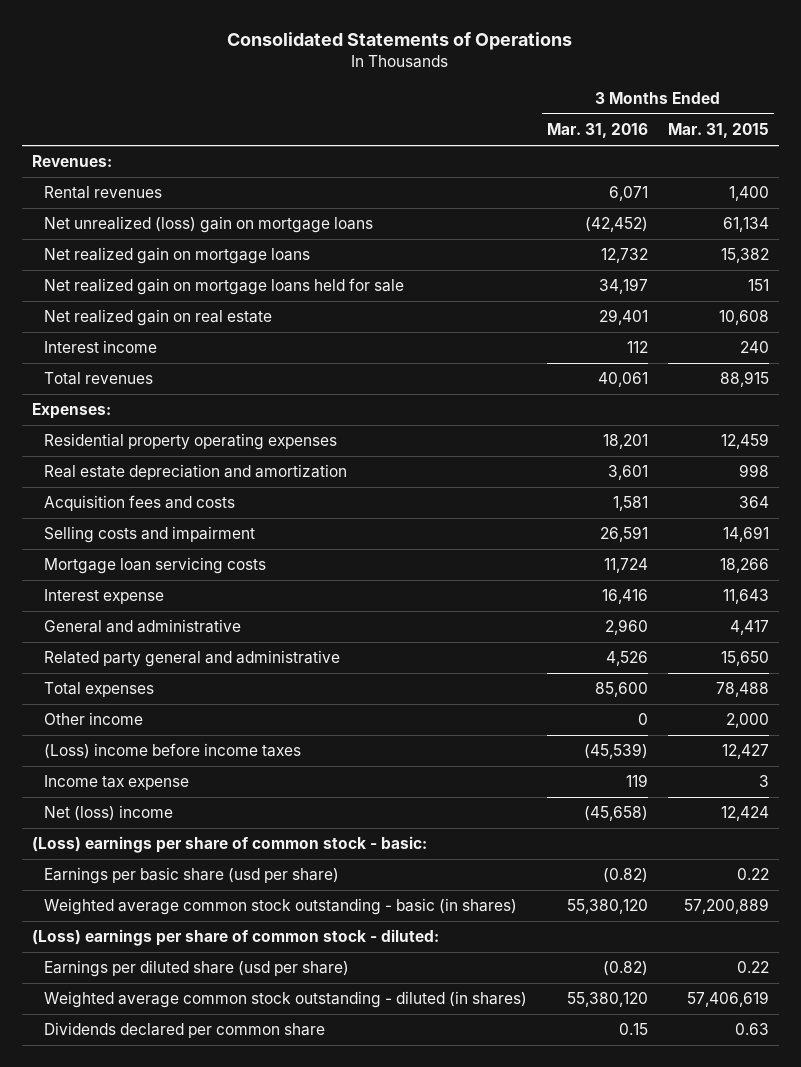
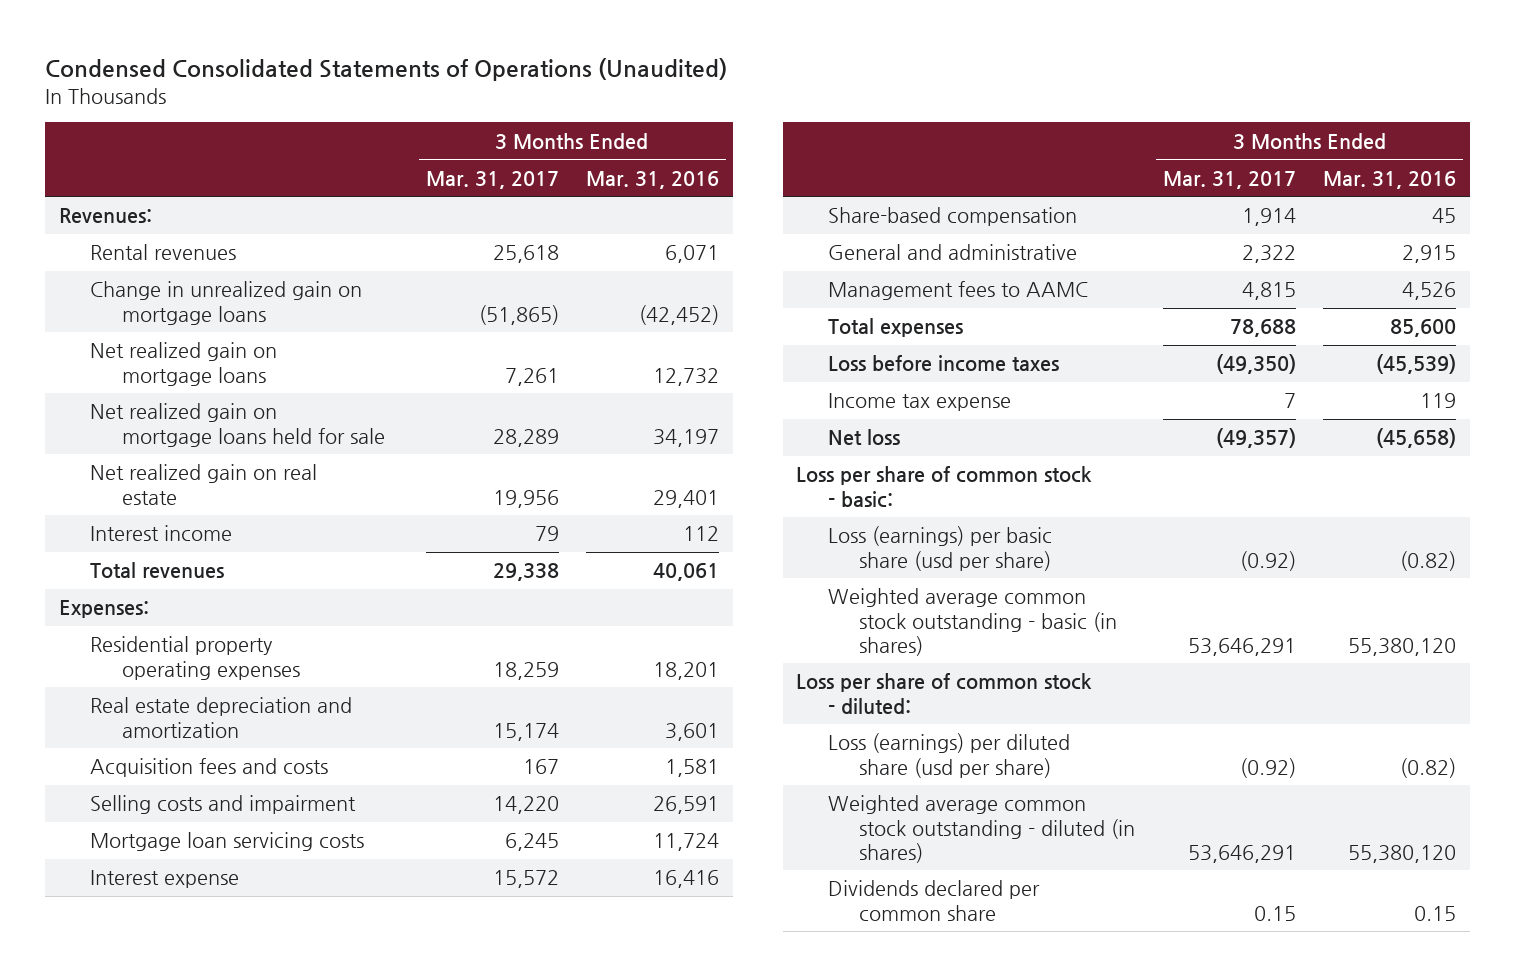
[227,31,573,50] Consolidated Statements of Operations -> [45,57,728,81] Condensed Consolidated Statements of Operations (Unaudited)
[668,123,770,139] Mar. 31, 2015 -> none
none -> [425,170,559,189] Mar. 31, 2017
[44,216,374,234] Net unrealized (loss) gain on mortgage loans -> [90,281,363,325] Change in unrealized gain on mortgage loans
none -> [827,207,1077,227] Share-based compensation
[605,619,649,636] 2,960 -> [1402,245,1457,264] 2,915
[44,650,341,668] Related party general and administrative -> [827,281,1088,301] Management fees to AAMC
[44,712,144,726] Other income -> none
[44,743,302,760] (Loss) income before income taxes -> [827,355,1059,373] Loss before income taxes
[44,805,174,822] Net (loss) income -> [827,429,900,446] Net loss
[31,836,427,854] (Loss) earnings per share of common stock - basic: -> [796,466,1093,508] Loss per share of common stock - basic:
[44,867,340,885] Earnings per basic share (usd per share) -> [827,526,1052,571] Loss (earnings) per basic share (usd per share)
[31,929,439,947] (Loss) earnings per share of common stock - diluted: -> [796,673,1093,714] Loss per share of common stock - diluted:
[44,960,350,978] Earnings per diluted share (usd per share) -> [827,733,1070,778] Loss (earnings) per diluted share (usd per share)

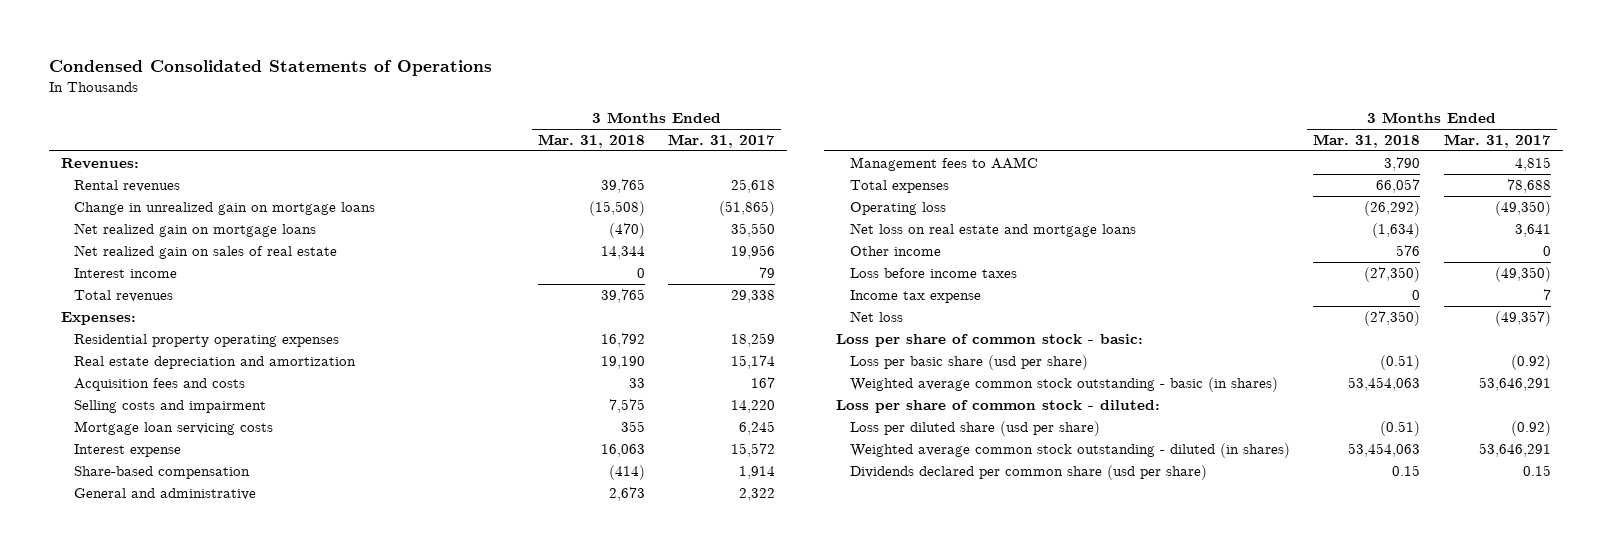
[45,57,728,81] Condensed Consolidated Statements of Operations (Unaudited) -> [49,60,493,77] Condensed Consolidated Statements of Operations
[586,170,720,189] Mar. 31, 2016 -> none
none -> [537,134,645,149] Mar. 31, 2018
[90,403,385,447] Net realized gain on mortgage loans held for sale -> none
[504,367,559,386] 7,261 -> [731,223,776,238] 35,550
[90,464,318,505] Net realized gain on real estate -> [74,245,338,260] Net realized gain on sales of real estate
none -> [849,202,946,216] Operating loss
none -> [849,223,1136,238] Net loss on real estate and mortgage loans
none -> [849,246,941,257] Other income
[827,526,1052,571] Loss (earnings) per basic share (usd per share) -> [849,355,1088,371] Loss per basic share (usd per share)
[827,733,1070,778] Loss (earnings) per diluted share (usd per share) -> [849,421,1100,437] Loss per diluted share (usd per share)
[827,880,1040,921] Dividends declared per common share -> [849,465,1207,481] Dividends declared per common share (usd per share)

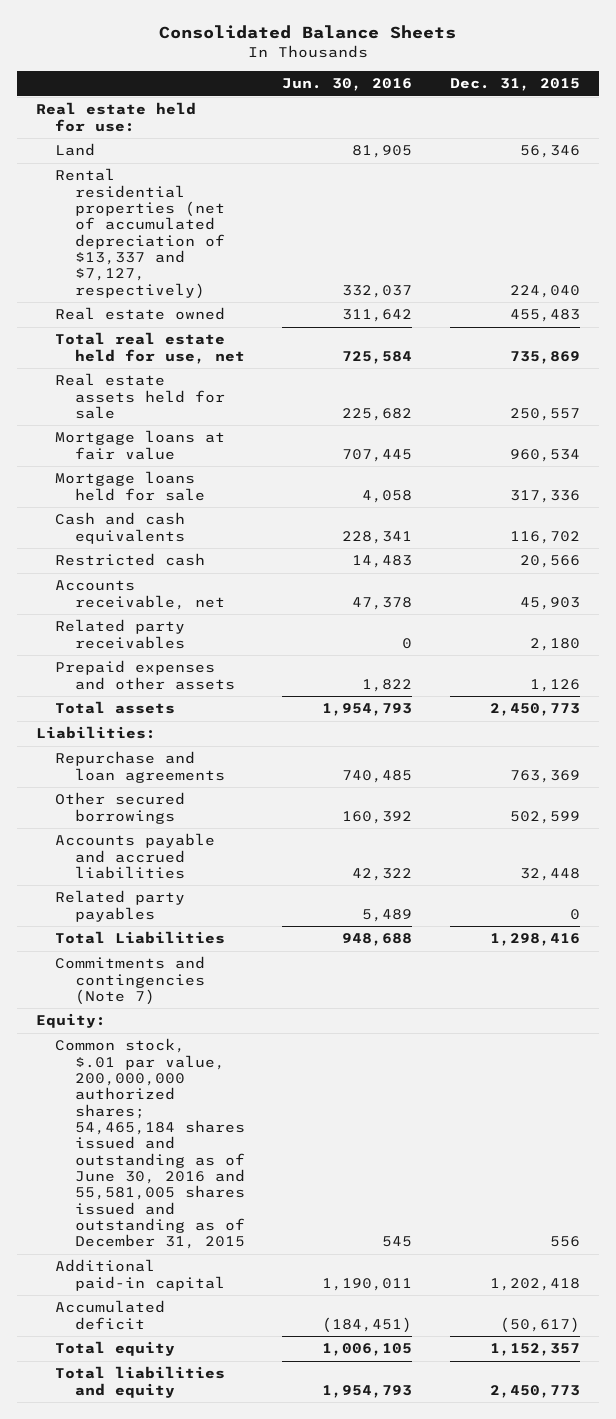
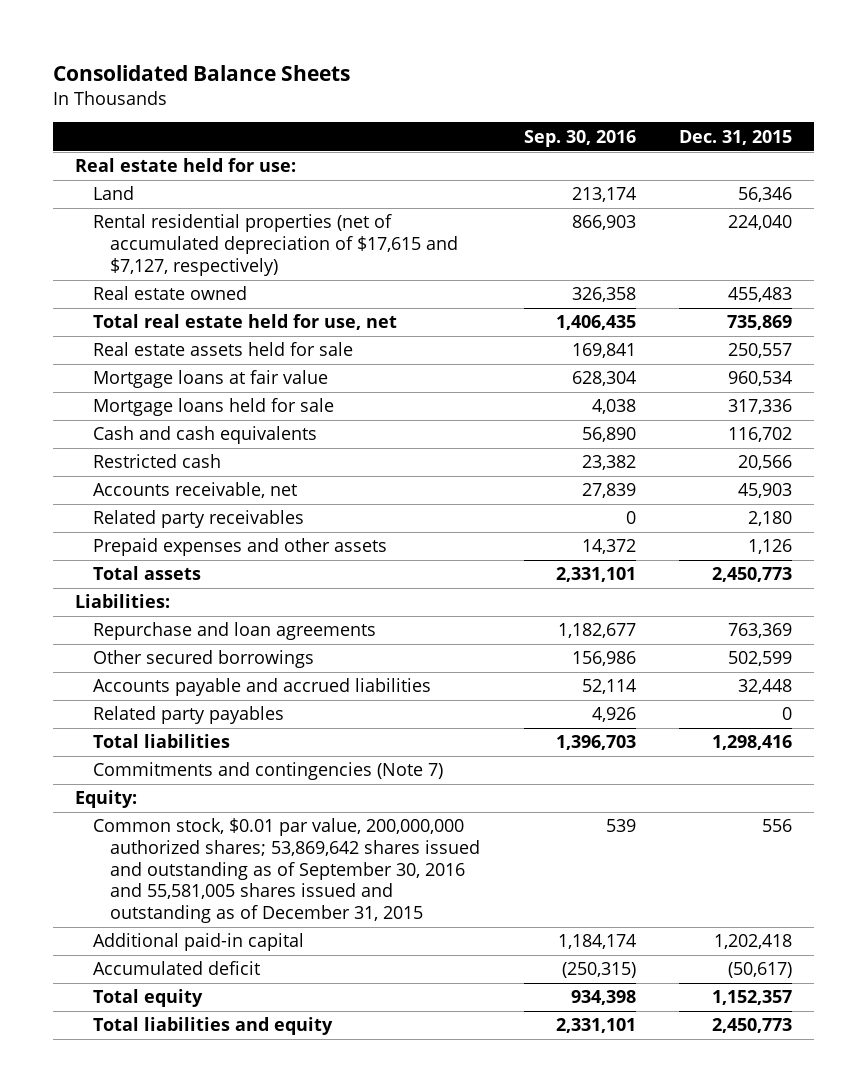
[282,78,413,92] Jun. 30, 2016 -> none
none -> [523,129,636,147] Sep. 30, 2016
[55,168,225,299] Rental residential properties (net of accumulated depreciation of $13,337 and $7,127, respectively) -> [92,214,458,276] Rental residential properties (net of accumulated depreciation of $17,615 and $7,127, respectively)
[55,931,226,945] Total Liabilities -> [92,734,230,749] Total liabilities
[55,1038,245,1250] Common stock, $.01 par value, 200,000,000 authorized shares; 54,465,184 shares issued and outstanding as of June 30, 2016 and 55,581,005 shares issued and outstanding as of December 31, 2015 -> [92,818,480,923] Common stock, $0.01 par value, 200,000,000 authorized shares; 53,869,642 shares issued and outstanding as of September 30, 2016 and 55,581,005 shares issued and outstanding as of December 31, 2015

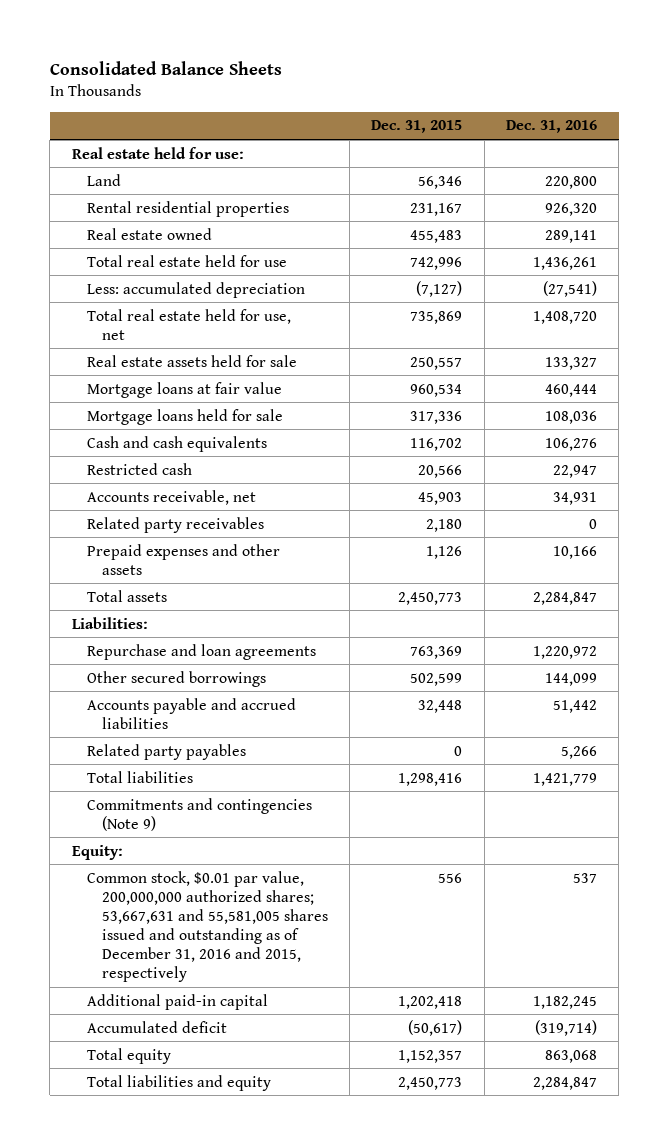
[523,129,636,147] Sep. 30, 2016 -> none
none -> [506,120,598,134] Dec. 31, 2016
[92,214,458,276] Rental residential properties (net of accumulated depreciation of $17,615 and $7,127, respectively) -> [86,200,289,217] Rental residential properties
[728,215,793,231] 224,040 -> [410,202,463,216] 231,167
none -> [86,254,287,267] Total real estate held for use
none -> [86,281,305,298] Less: accumulated depreciation
[92,762,443,781] Commitments and contingencies (Note 7) -> [86,797,312,831] Commitments and contingencies (Note 9)
[92,818,480,923] Common stock, $0.01 par value, 200,000,000 authorized shares; 53,869,642 shares issued and outstanding as of September 30, 2016 and 55,581,005 shares issued and outstanding as of December 31, 2015 -> [86,870,328,982] Common stock, $0.01 par value, 200,000,000 authorized shares; 53,667,631 and 55,581,005 shares issued and outstanding as of December 31, 2016 and 2015, respectively

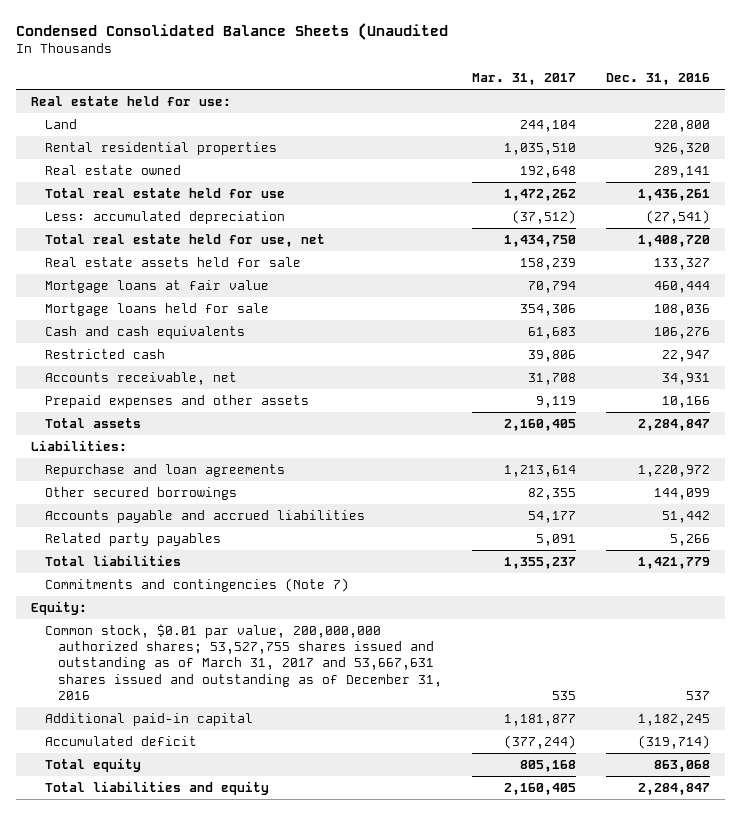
[49,60,282,75] Consolidated Balance Sheets -> [16,23,449,41] Condensed Consolidated Balance Sheets (Unaudited
[371,120,463,134] Dec. 31, 2015 -> none
none -> [471,73,576,86] Mar. 31, 2017
[86,516,264,533] Related party receivables -> none
[86,797,312,831] Commitments and contingencies (Note 9) -> [44,578,349,593] Commitments and contingencies (Note 7)
[86,870,328,982] Common stock, $0.01 par value, 200,000,000 authorized shares; 53,667,631 and 55,581,005 shares issued and outstanding as of December 31, 2016 and 2015, respectively -> [44,624,442,700] Common stock, $0.01 par value, 200,000,000 authorized shares; 53,527,755 shares issued and outstanding as of March 31, 2017 and 53,667,631 shares issued and outstanding as of December 31, 2016

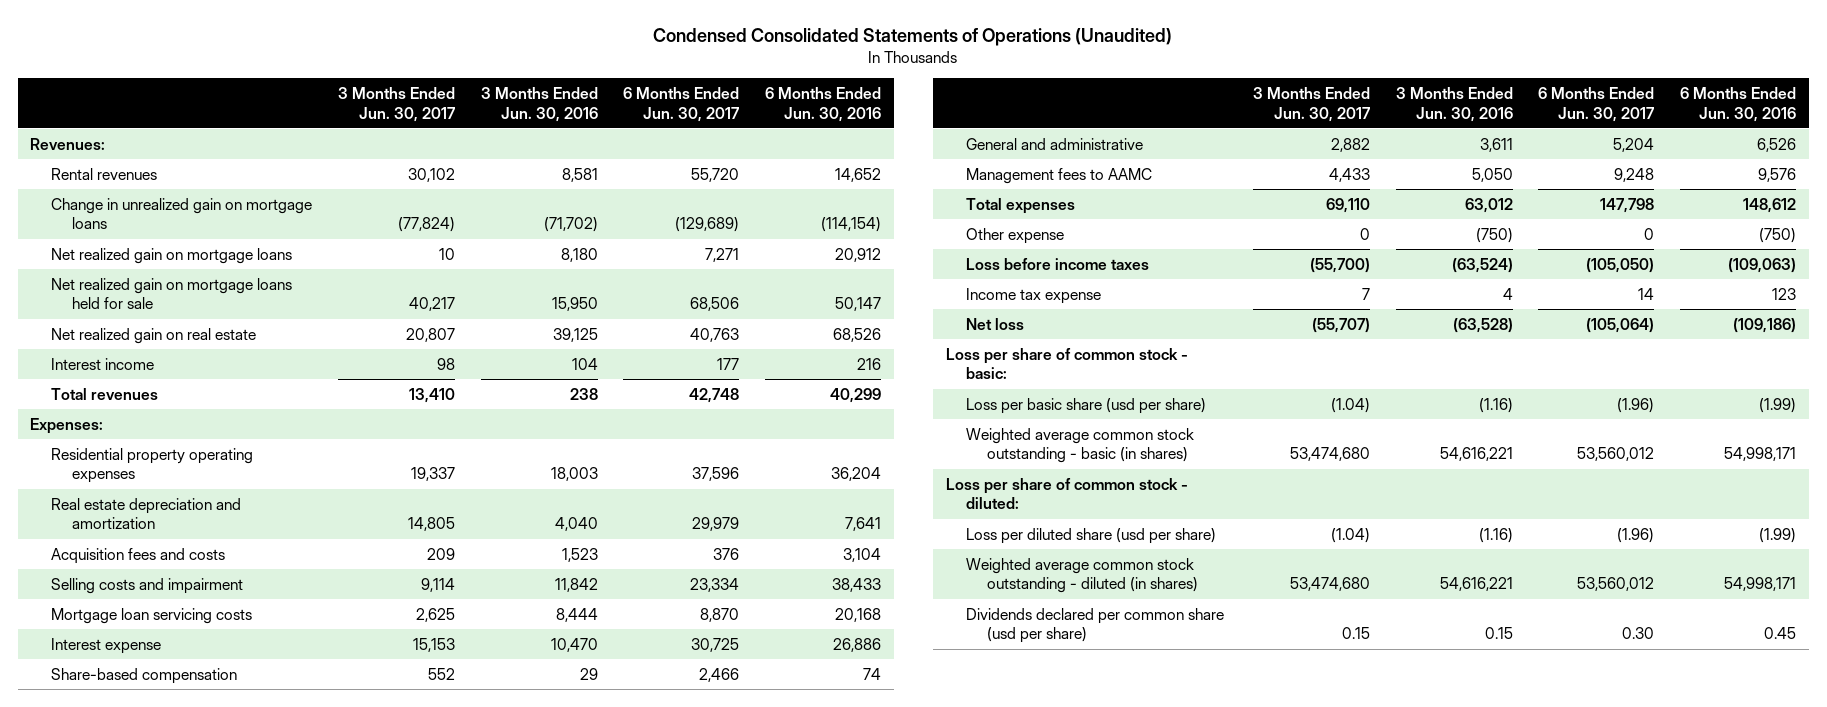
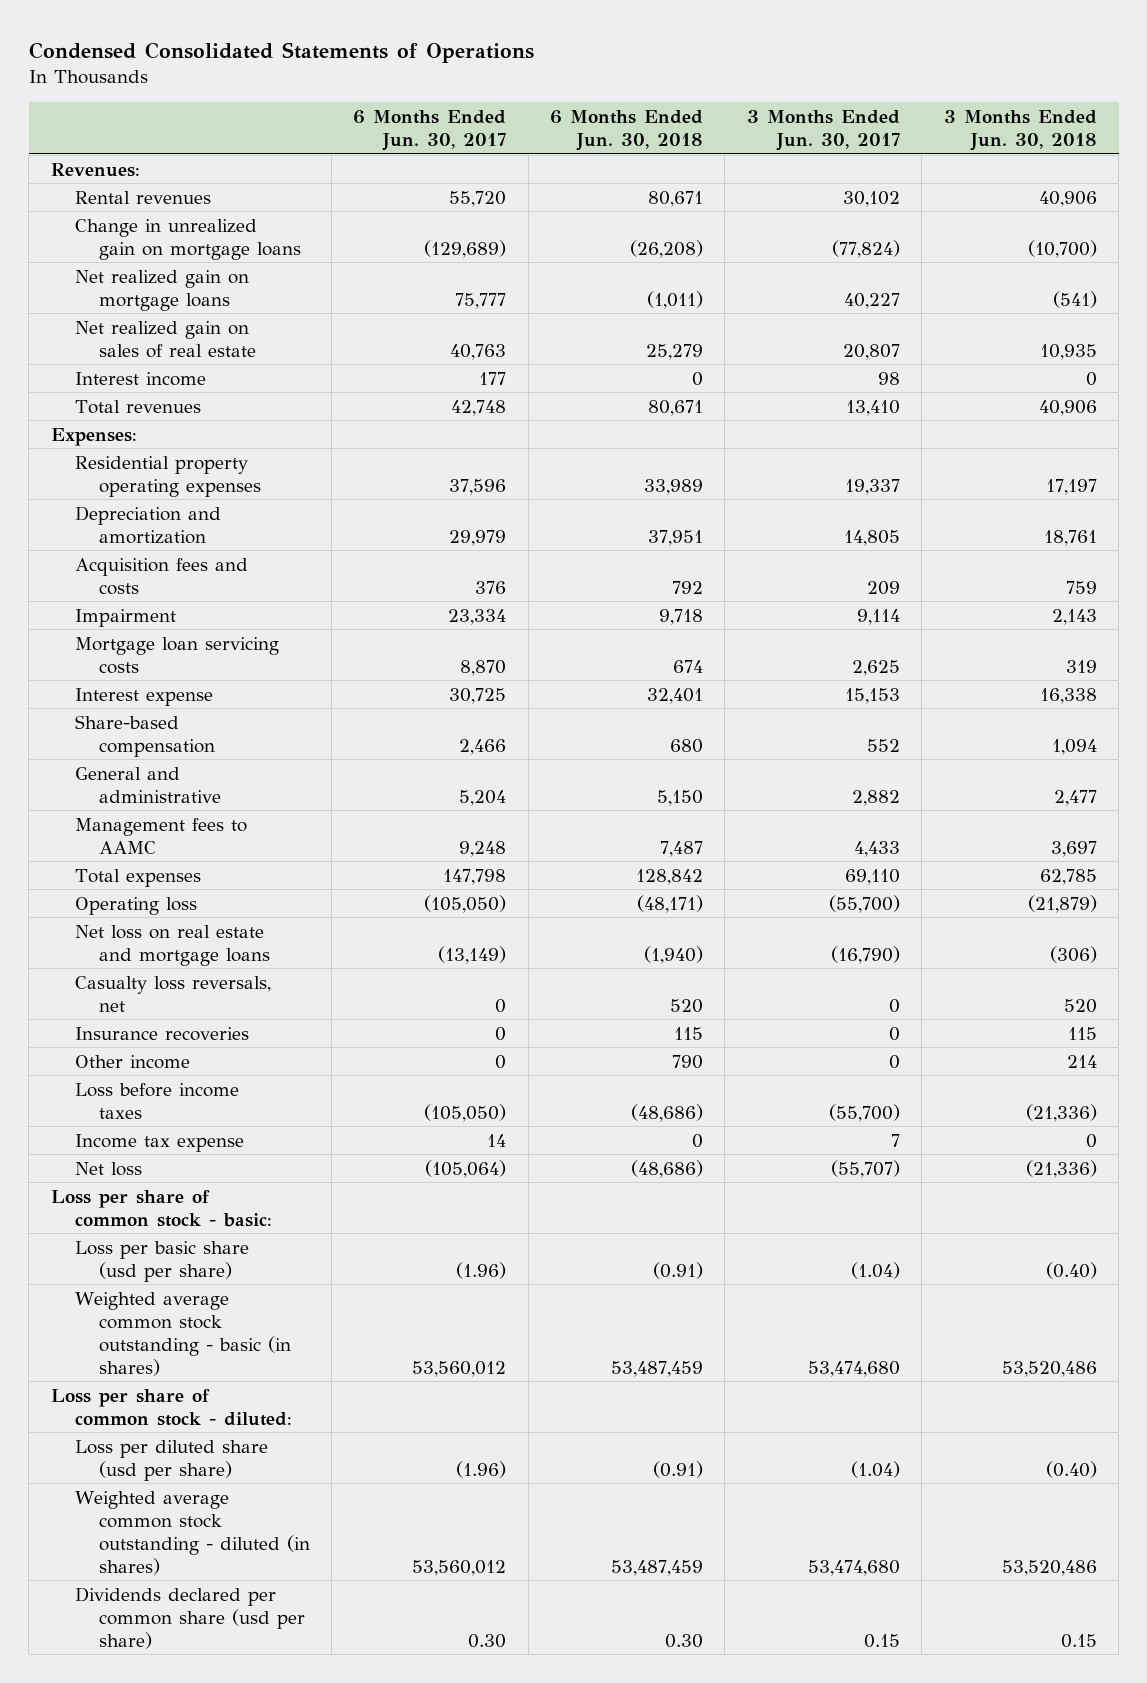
[653,27,1173,46] Condensed Consolidated Statements of Operations (Unaudited) -> [28,42,534,64] Condensed Consolidated Statements of Operations
[480,87,598,122] 3 Months Ended Jun. 30, 2016 -> none
[764,87,881,122] 6 Months Ended Jun. 30, 2016 -> none
none -> [550,109,704,151] 6 Months Ended Jun. 30, 2018
none -> [943,109,1097,151] 3 Months Ended Jun. 30, 2018
[51,277,293,310] Net realized gain on mortgage loans held for sale -> none
[438,247,455,260] 10 -> [843,292,900,309] 40,227
[705,247,740,262] 7,271 -> [455,292,507,309] 75,777
[51,327,257,344] Net realized gain on real estate -> [74,320,256,358] Net realized gain on sales of real estate
[51,497,242,530] Real estate depreciation and amortization -> [74,505,221,544] Depreciation and amortization
[51,577,244,594] Selling costs and impairment -> [74,608,176,627] Impairment
none -> [74,896,197,915] Operating loss
none -> [74,924,270,966] Net loss on real estate and mortgage loans
none -> [74,975,271,1012] Casualty loss reversals, net
none -> [74,1026,249,1041] Insurance recoveries
[966,227,1065,244] Other expense -> [74,1054,190,1069] Other income

